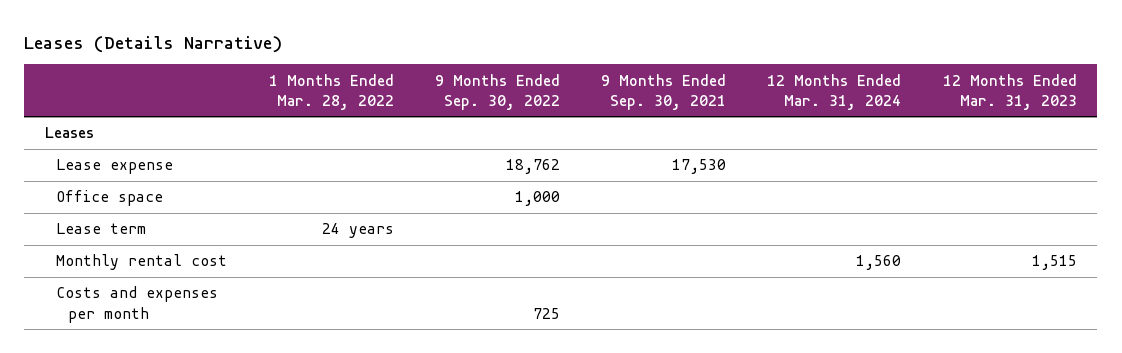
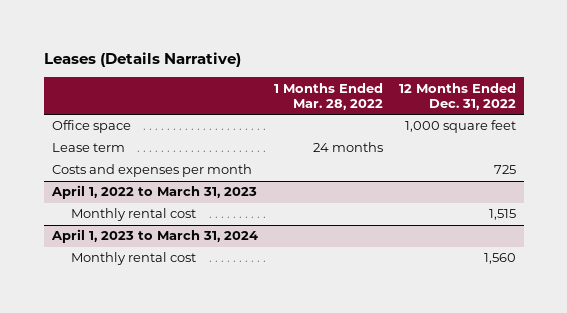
[434,73,560,111] 9 Months Ended Sep. 30, 2022 -> none
[601,73,727,111] 9 Months Ended Sep. 30, 2021 -> none
[767,73,902,111] 12 Months Ended Mar. 31, 2024 -> none
[942,73,1077,111] 12 Months Ended Mar. 31, 2023 -> none
none -> [398,82,516,110] 12 Months Ended Dec. 31, 2022
[44,127,94,139] Leases -> none
[56,159,174,175] Lease expense -> none
[56,254,228,271] Monthly rental cost -> none
[321,223,394,239] 24 years -> [312,142,383,153] 24 months
none -> [50,185,257,200] April 1, 2022 to March 31, 2023
none -> [71,208,197,222] Monthly rental cost
none -> [50,229,258,244] April 1, 2023 to March 31, 2024
none -> [71,252,197,266] Monthly rental cost

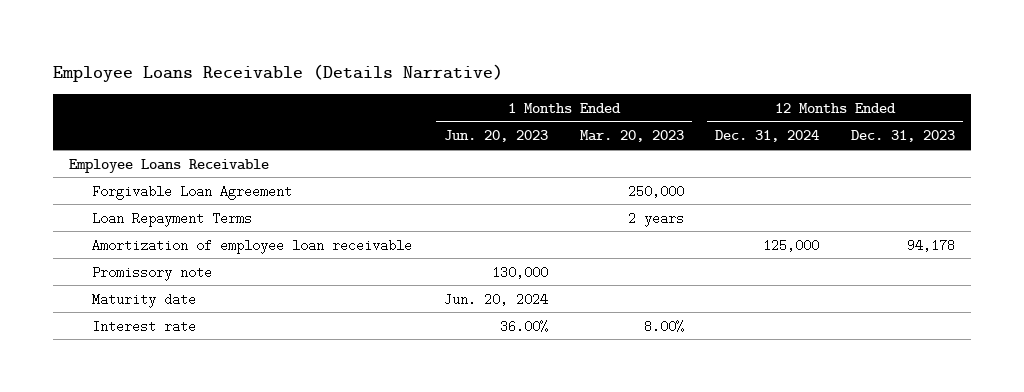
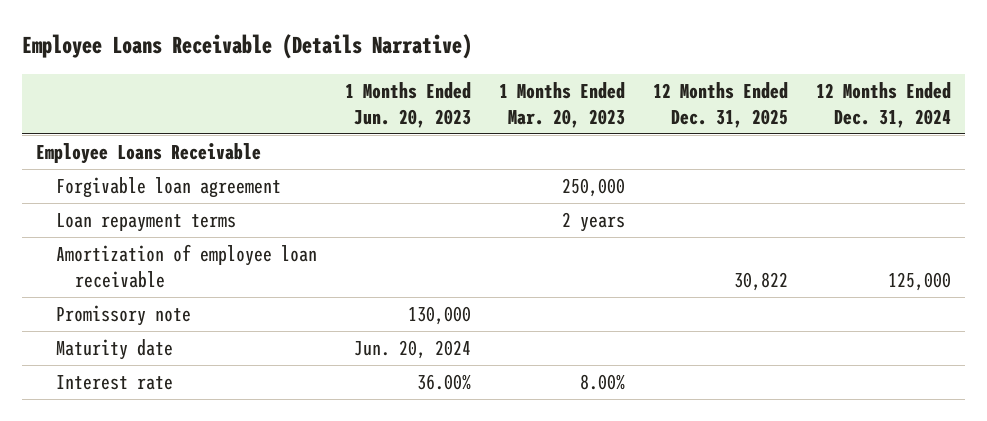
[850,130,955,143] Dec. 31, 2023 -> none
none -> [652,81,788,128] 12 Months Ended Dec. 31, 2025
[92,184,293,200] Forgivable Loan Agreement -> [55,177,281,199] Forgivable loan agreement
[92,211,253,227] Loan Repayment Terms -> [55,213,236,233] Loan repayment terms

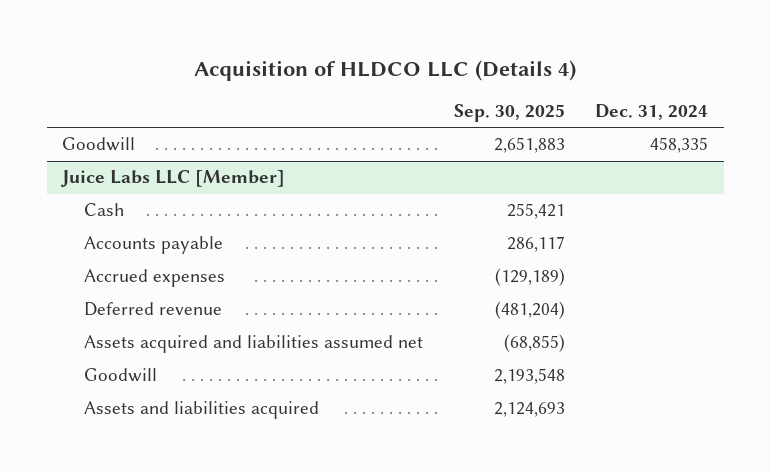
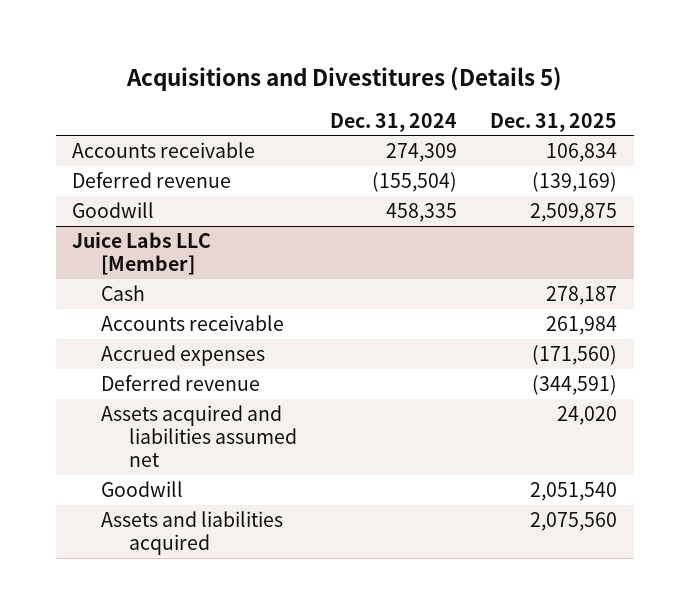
[194,60,577,82] Acquisition of HLDCO LLC (Details 4) -> [125,67,562,92] Acquisitions and Divestitures (Details 5)
[453,104,565,123] Sep. 30, 2025 -> none
none -> [490,112,618,132] Dec. 31, 2025
none -> [72,142,256,159] Accounts receivable
none -> [72,172,232,189] Deferred revenue
[84,236,224,255] Accounts payable -> none
none -> [100,315,284,332] Accounts receivable

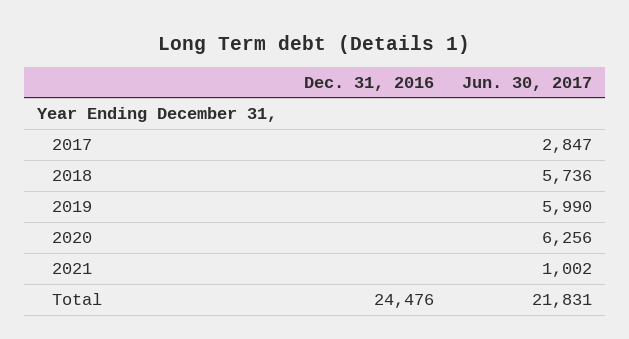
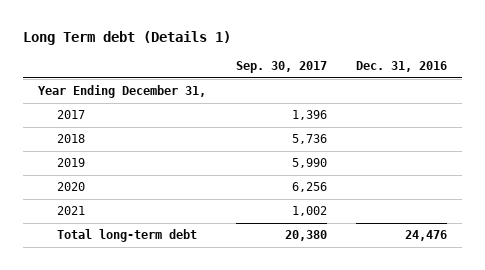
[461,76,592,91] Jun. 30, 2017 -> none
none -> [235,61,327,74] Sep. 30, 2017
[51,292,102,305] Total -> [56,229,197,243] Total long-term debt

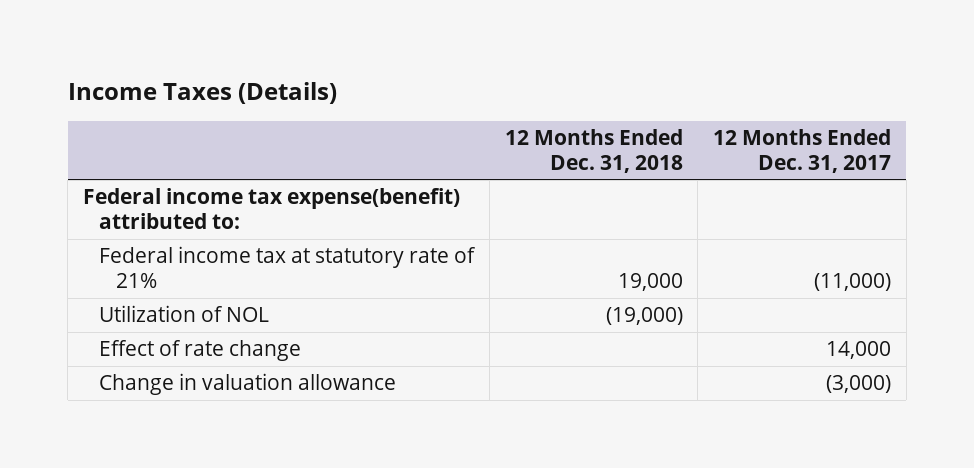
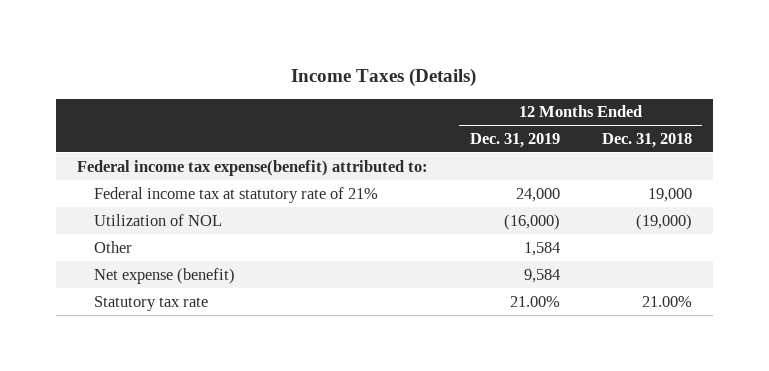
[712,128,891,173] 12 Months Ended Dec. 31, 2017 -> none
none -> [469,133,560,149] Dec. 31, 2019
[99,340,302,362] Effect of rate change -> none
[99,373,397,396] Change in valuation allowance -> [94,240,133,253] Other
none -> [94,267,236,284] Net expense (benefit)
none -> [94,295,209,311] Statutory tax rate

